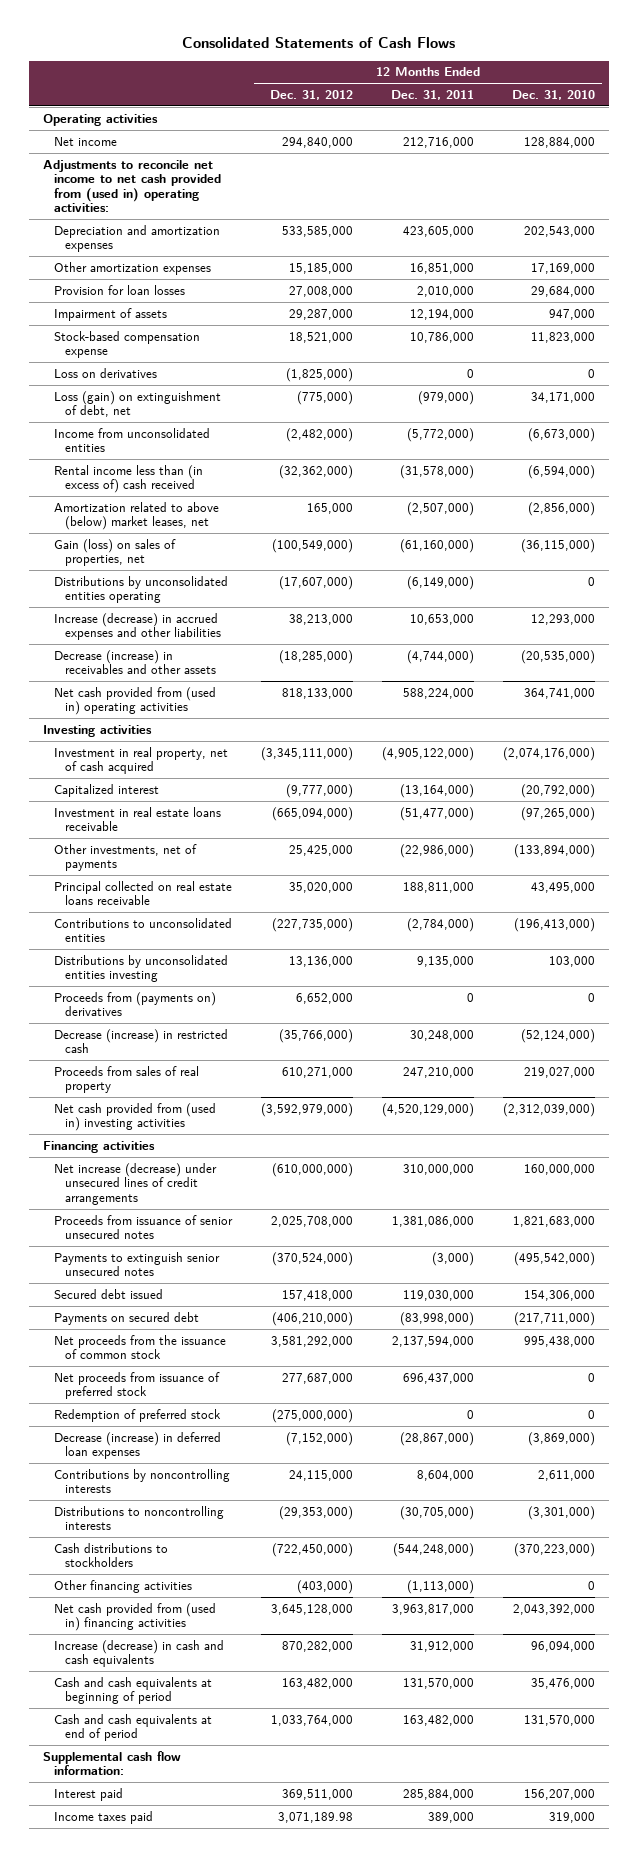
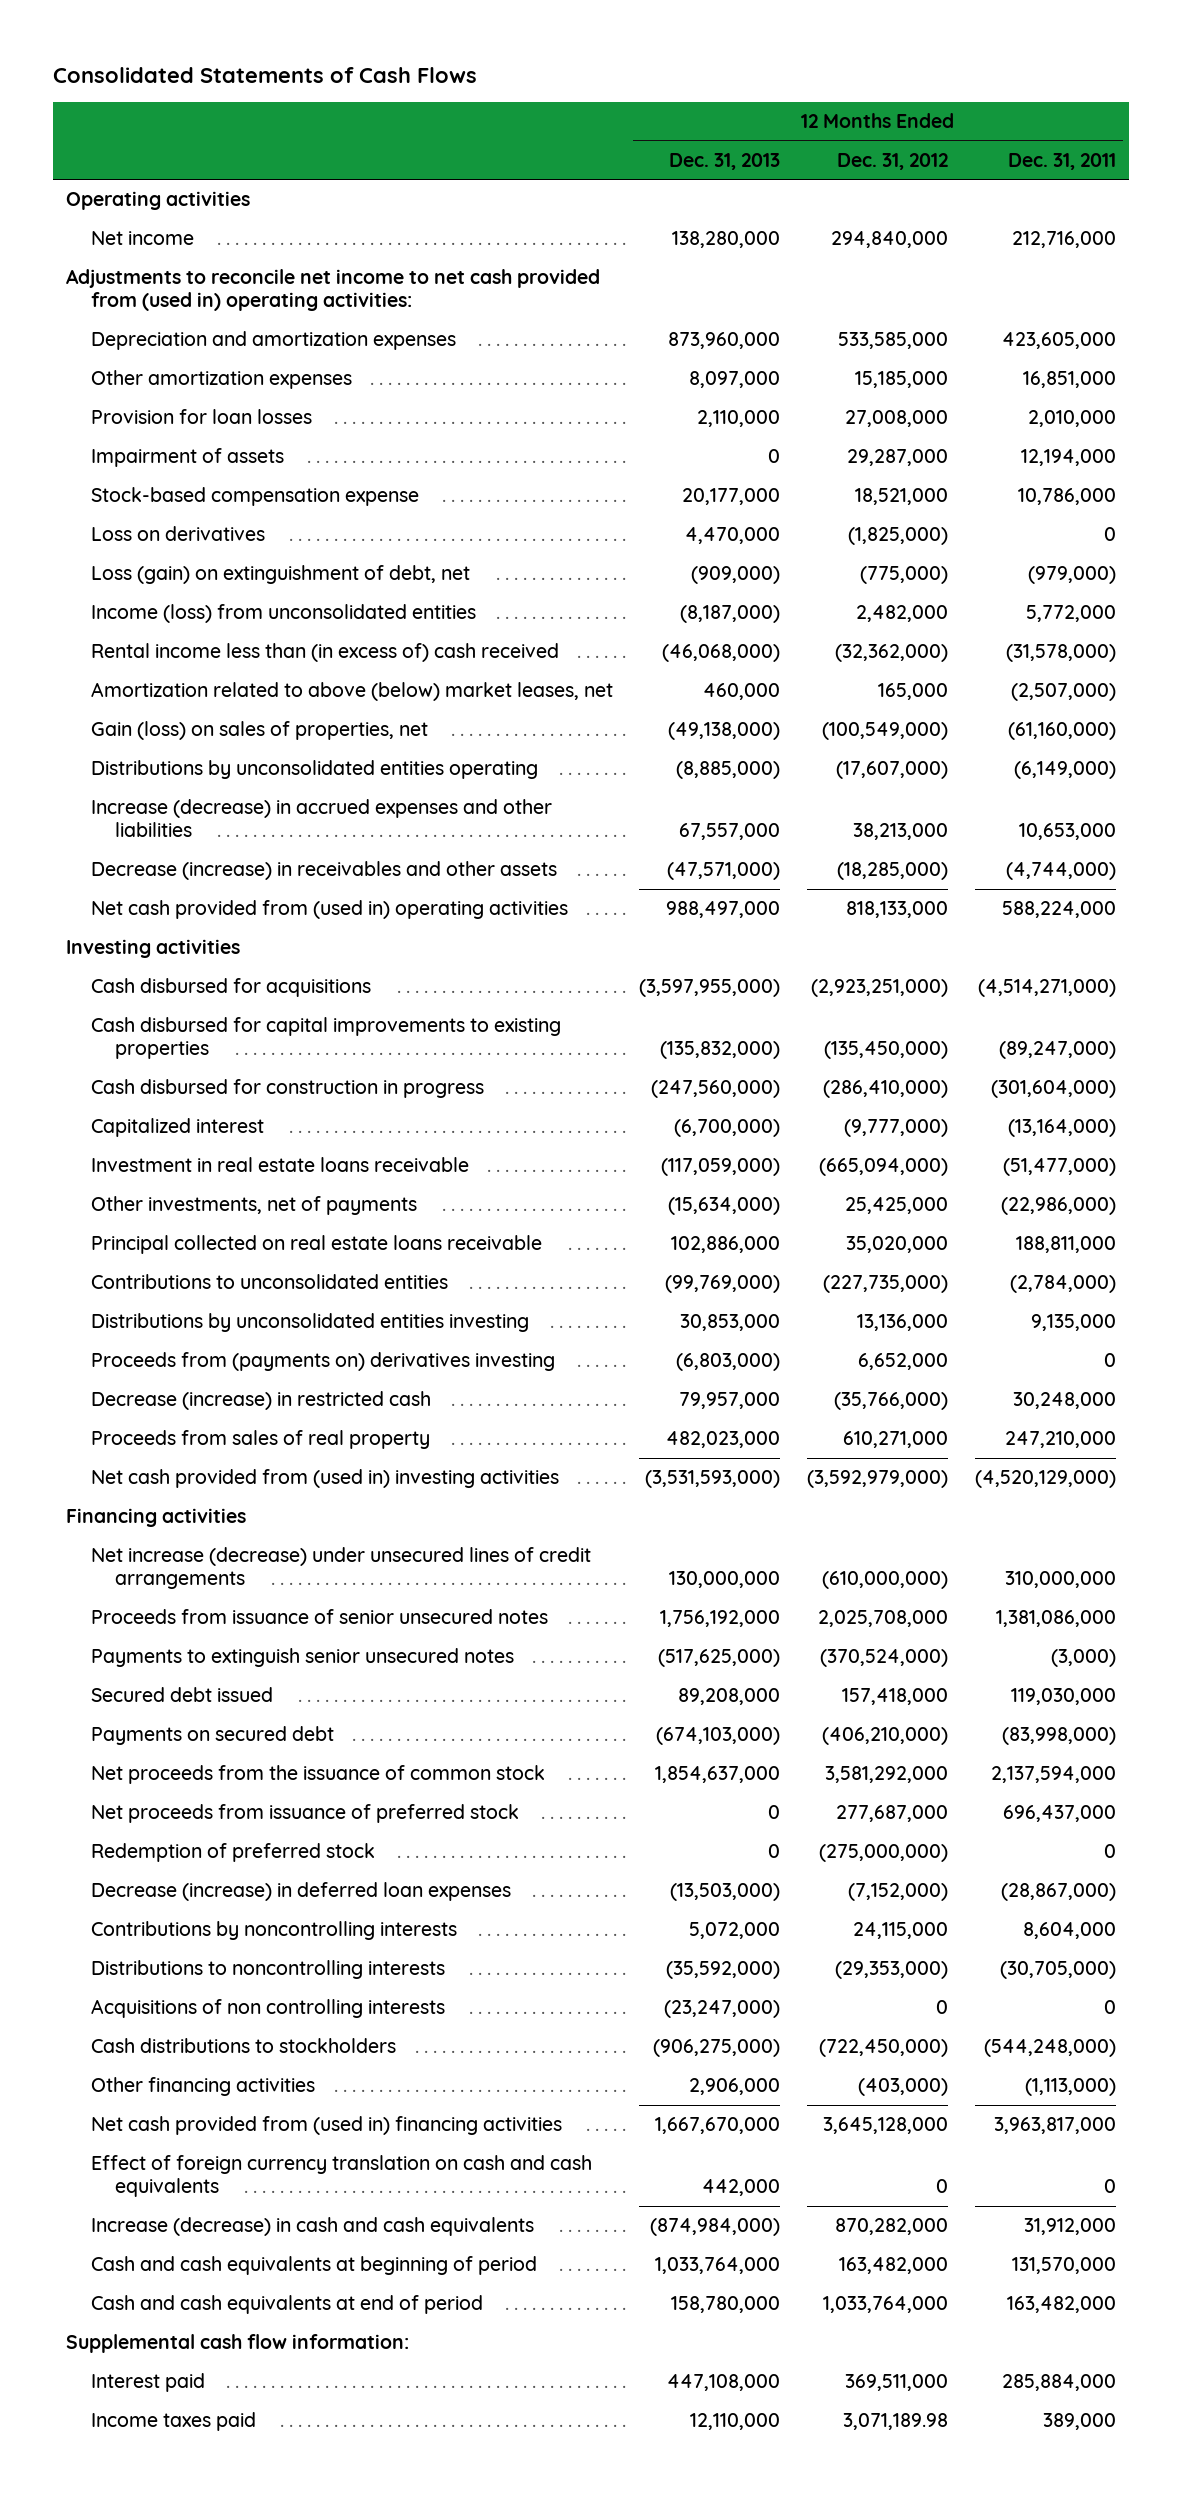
[511,89,595,100] Dec. 31, 2010 -> none
none -> [669,152,781,170] Dec. 31, 2013
[53,427,210,453] Income from unconsolidated entities -> [90,604,476,624] Income (loss) from unconsolidated entities
[285,427,353,442] (2,482,000) -> [856,605,949,623] 2,482,000
[406,427,474,442] (5,772,000) -> [1026,605,1117,623] 5,772,000
[53,746,228,775] Investment in real property, net of cash acquired -> none
none -> [90,978,371,998] Cash disbursed for acquisitions
none -> [90,1017,561,1060] Cash disbursed for capital improvements to existing properties
none -> [90,1079,484,1099] Cash disbursed for construction in progress
[53,991,216,1017] Proceeds from (payments on) derivatives -> [90,1352,555,1372] Proceeds from (payments on) derivatives investing
none -> [90,1999,445,2019] Acquisitions of non controlling interests
none -> [90,2155,592,2198] Effect of foreign currency translation on cash and cash equivalents

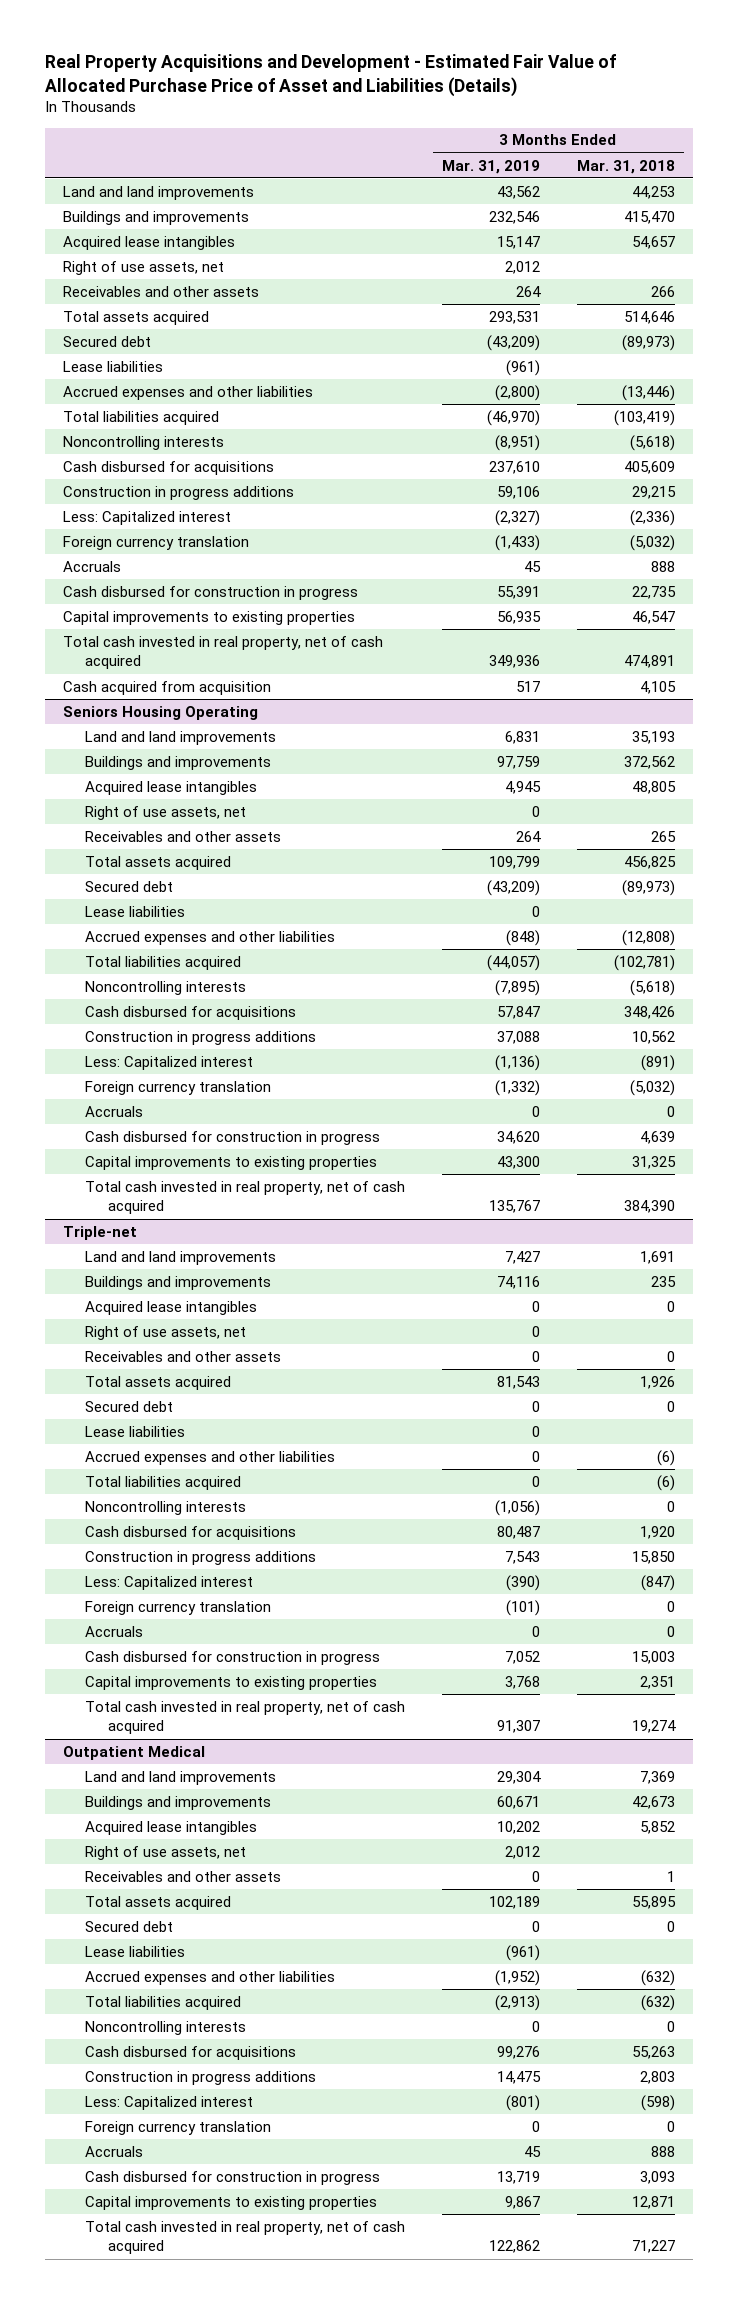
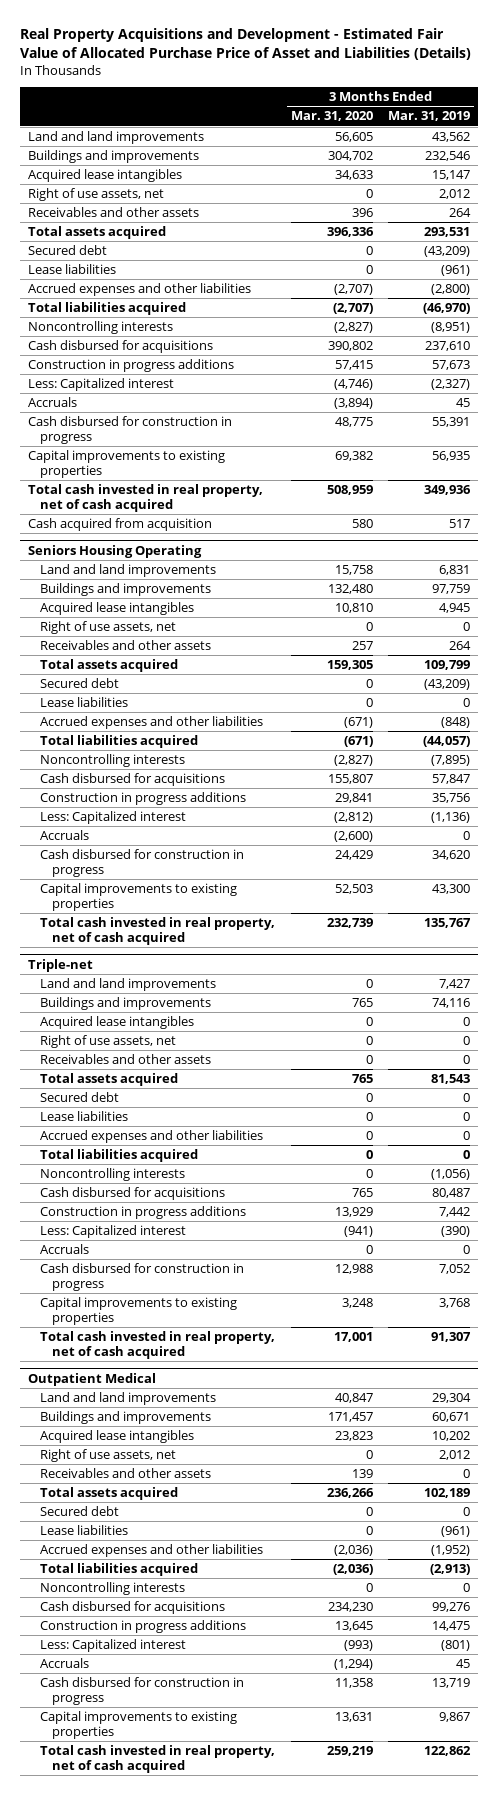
[576,159,675,174] Mar. 31, 2018 -> none
none -> [290,111,373,122] Mar. 31, 2020
[497,485,541,499] 59,106 -> [432,359,471,370] 57,673
[62,535,249,550] Foreign currency translation -> none
[497,1030,541,1044] 37,088 -> [432,792,471,803] 35,756
[85,1080,272,1095] Foreign currency translation -> none
[505,1550,541,1564] 7,543 -> [439,1206,471,1217] 7,442
[85,1600,272,1615] Foreign currency translation -> none
[85,2120,272,2135] Foreign currency translation -> none

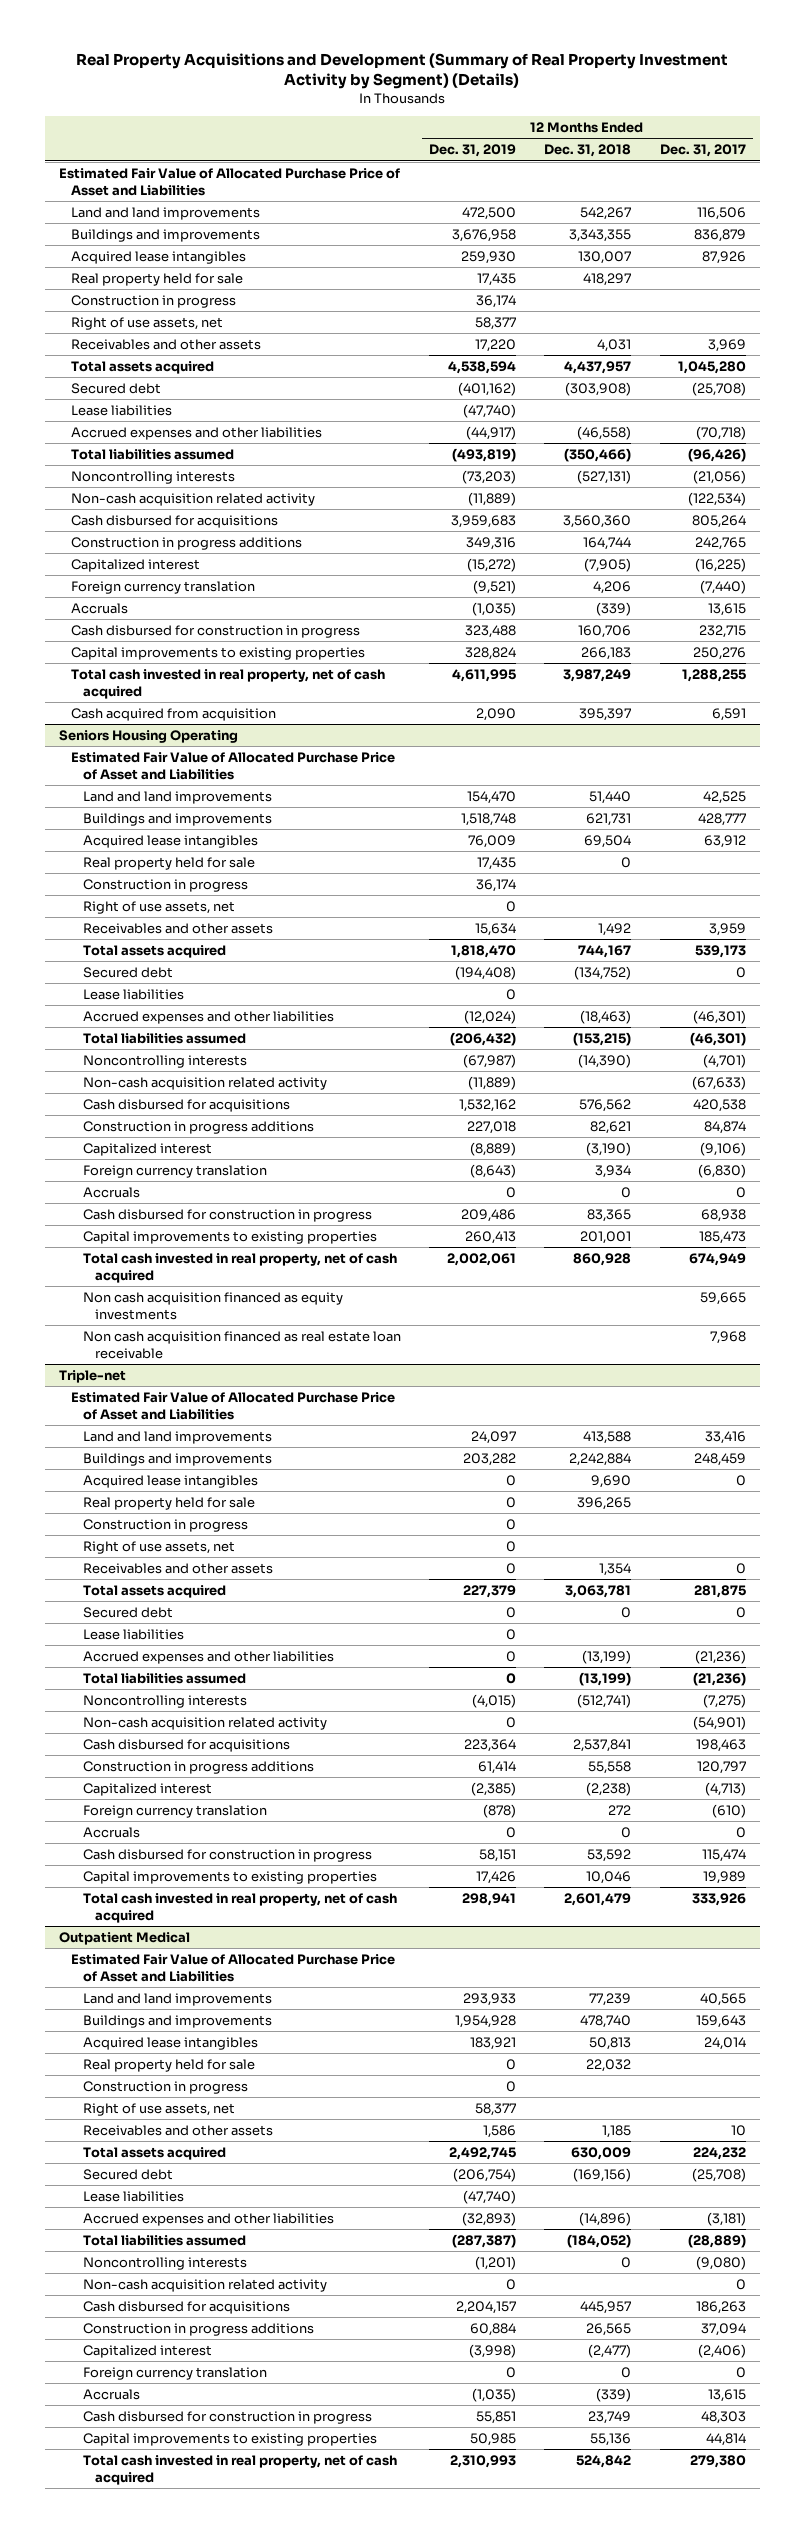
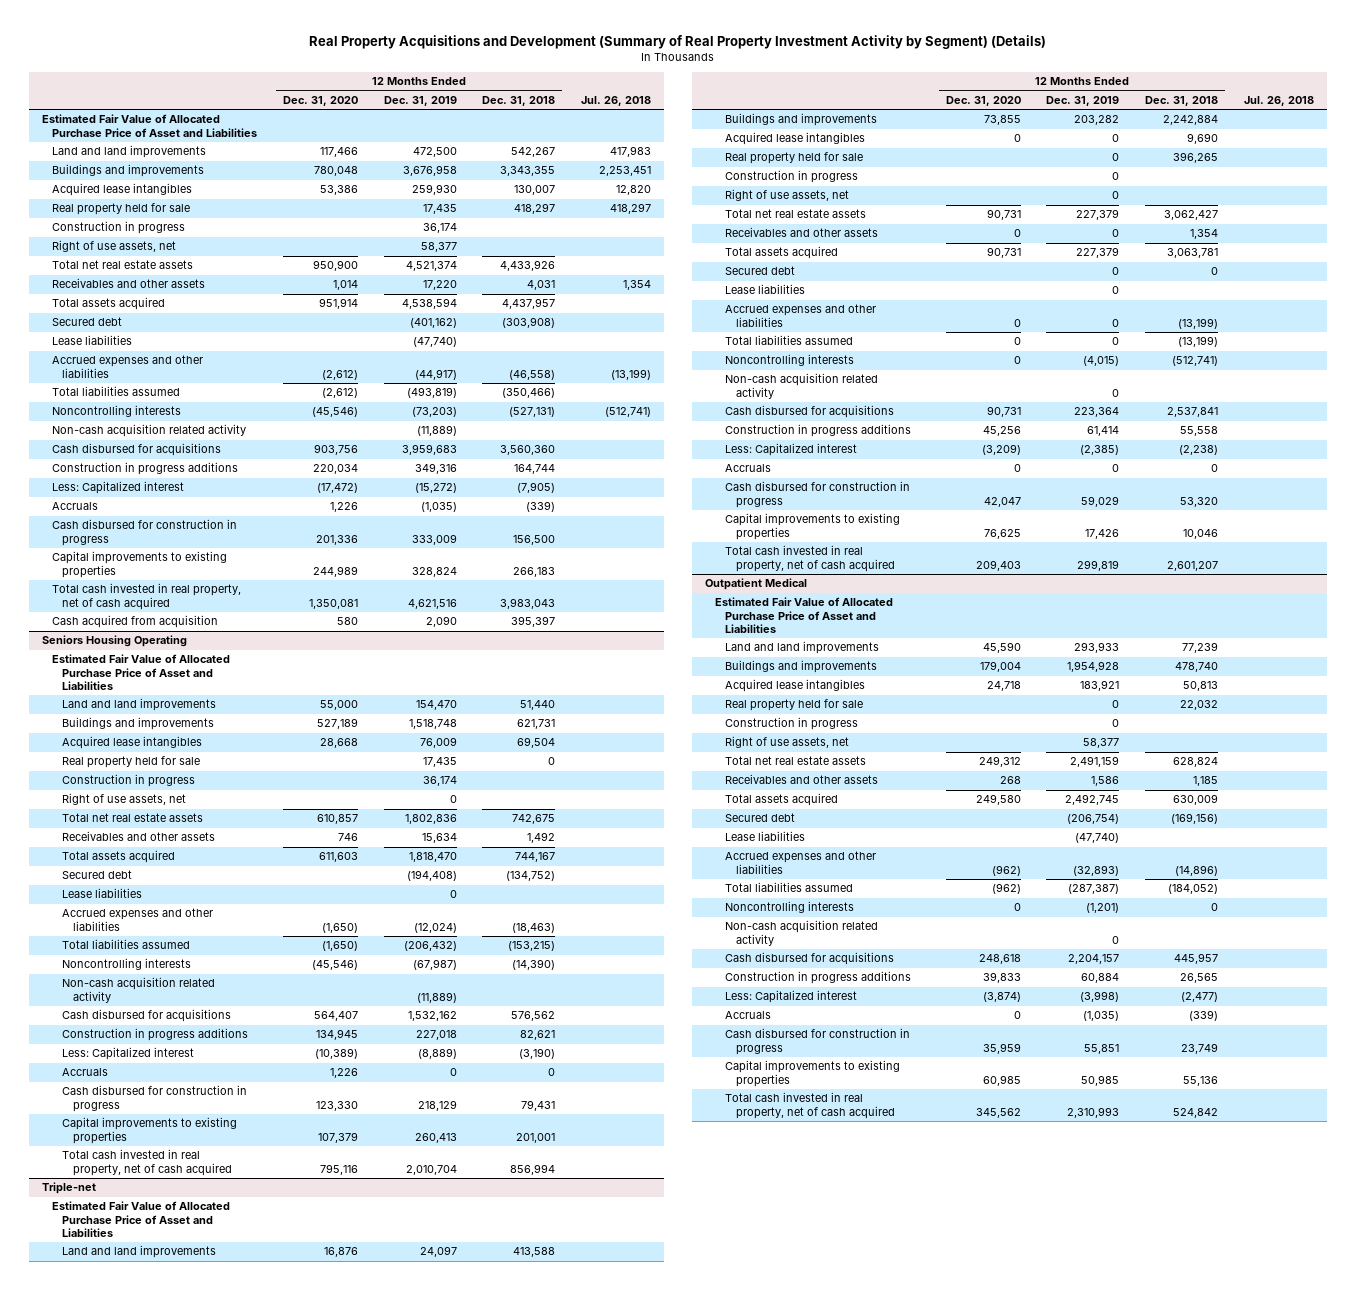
[659,144,746,158] Dec. 31, 2017 -> none
none -> [282,95,358,106] Dec. 31, 2020
none -> [581,95,652,106] Jul. 26, 2018
none -> [52,260,194,270] Total net real estate assets
[71,580,256,594] Foreign currency translation -> none
[71,558,201,572] Capitalized interest -> [52,481,185,495] Less: Capitalized interest
[465,624,517,638] 323,488 -> [411,533,457,545] 333,009
[578,624,632,638] 160,706 -> [513,534,556,545] 156,500
[452,668,517,682] 4,611,995 -> [407,598,457,609] 4,621,516
[563,668,632,682] 3,987,249 -> [500,597,556,609] 3,983,043
none -> [62,813,204,823] Total net real estate assets
[82,1164,267,1178] Foreign currency translation -> none
[82,1142,212,1156] Capitalized interest -> [62,1047,195,1061] Less: Capitalized interest
[461,1208,517,1222] 209,486 -> [417,1099,457,1111] 218,129
[587,1208,632,1222] 83,365 -> [521,1099,556,1111] 79,431
[82,1291,343,1320] Non cash acquisition financed as equity investments -> none
[82,1330,401,1359] Non cash acquisition financed as real estate loan receivable -> none
[447,1252,517,1266] 2,002,061 -> [405,1164,457,1175] 2,010,704
[573,1252,632,1266] 860,928 -> [510,1163,556,1175] 856,994
none -> [725,209,867,219] Total net real estate assets
[82,1804,267,1818] Foreign currency translation -> none
[82,1782,212,1796] Capitalized interest -> [725,443,858,457] Less: Capitalized interest
[479,1848,517,1862] 58,151 -> [1081,495,1120,507] 59,029
[587,1848,632,1862] 53,592 -> [1180,496,1219,507] 53,320
[462,1892,517,1906] 298,941 -> [1077,559,1120,571] 299,819
[564,1892,632,1906] 2,601,479 -> [1167,560,1219,571] 2,601,207
none -> [725,756,867,766] Total net real estate assets
[82,2366,267,2380] Foreign currency translation -> none
[82,2344,212,2358] Capitalized interest -> [725,990,858,1004] Less: Capitalized interest

